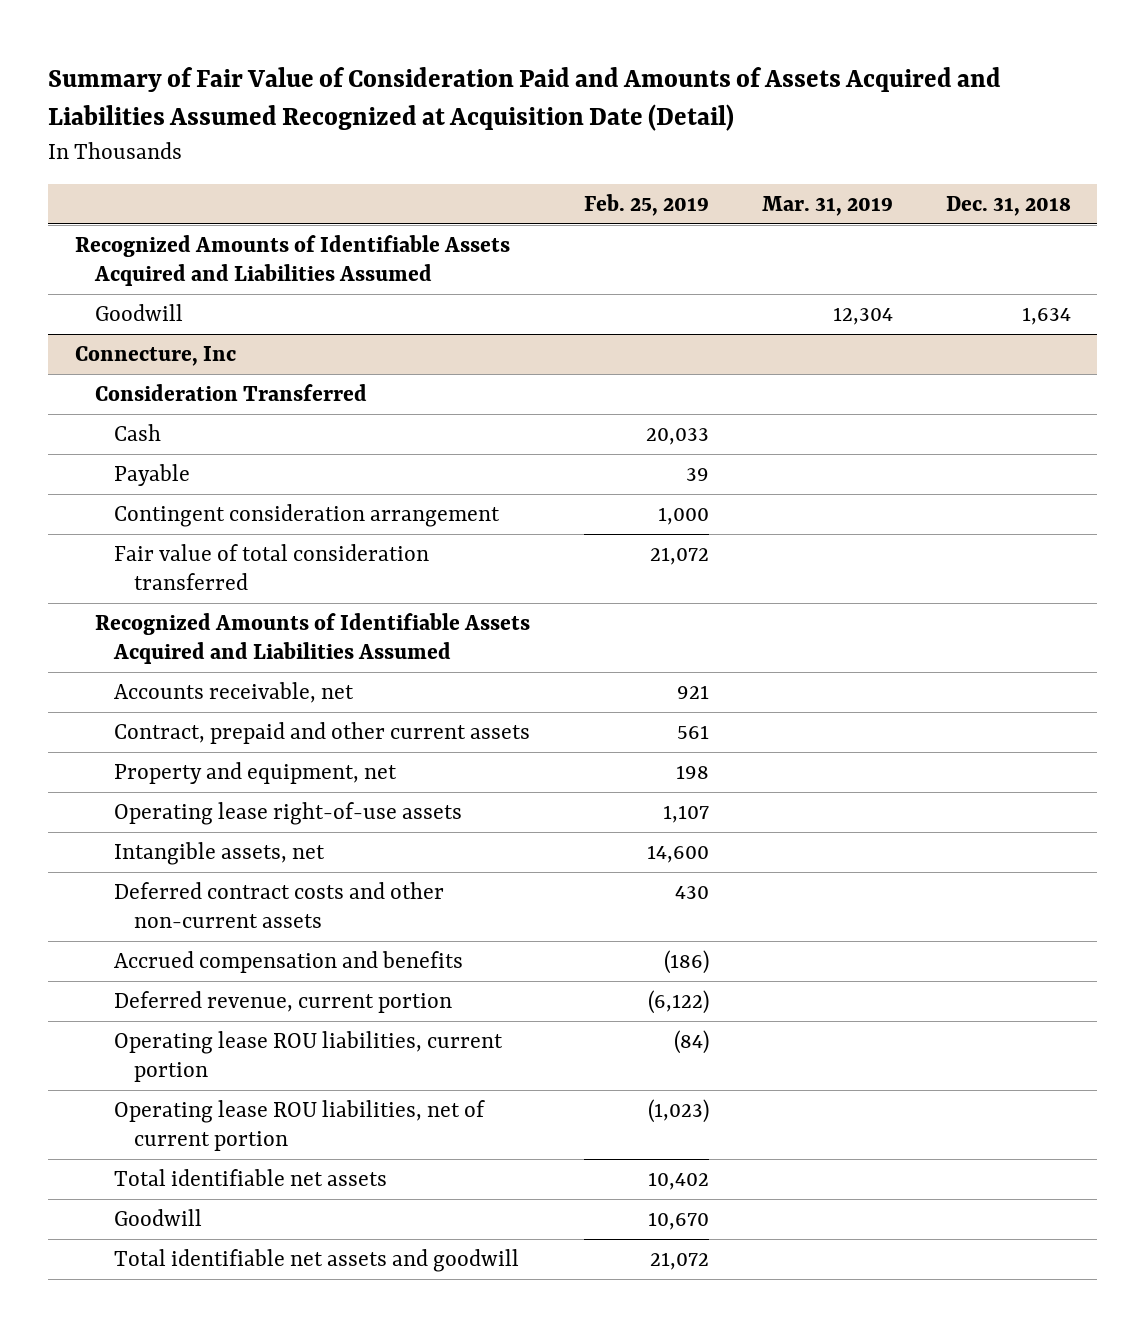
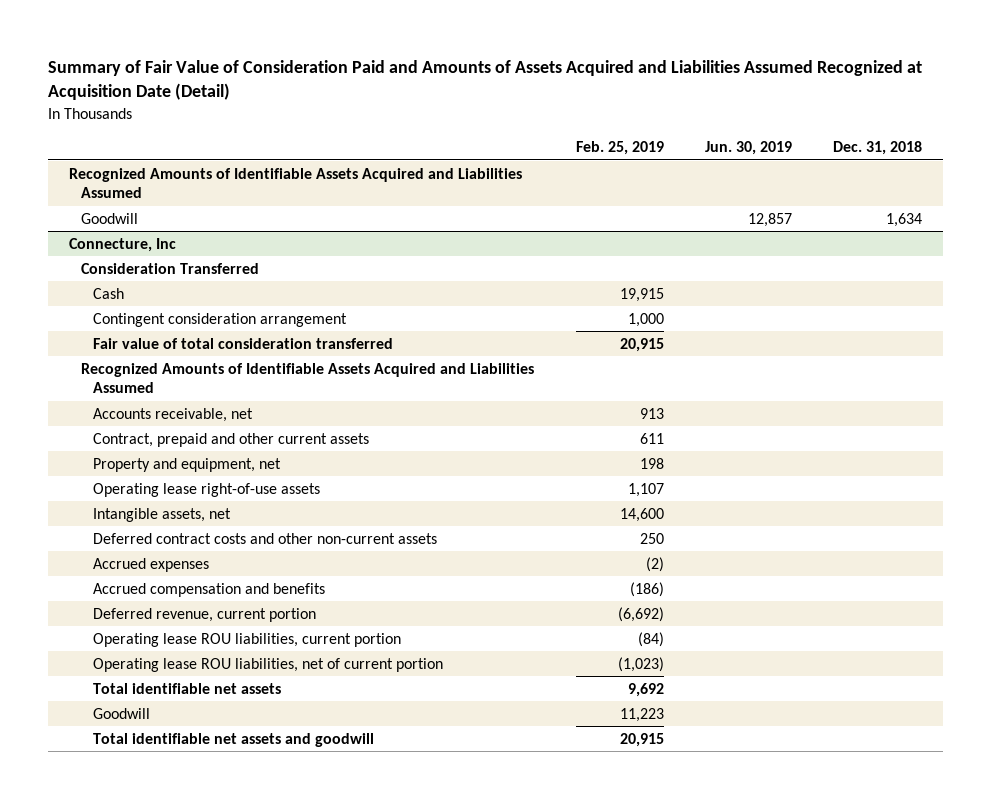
[761,195,893,216] Mar. 31, 2019 -> none
none -> [704,141,792,156] Jun. 30, 2019
[114,464,191,487] Payable -> none
[645,428,709,446] 20,033 -> [619,287,664,302] 19,915
[649,547,709,566] 21,072 -> [619,337,664,352] 20,915
[676,685,709,700] 921 -> [639,407,664,419] 913
[676,725,709,740] 561 -> [639,432,664,444] 611
[674,886,709,900] 430 -> [639,532,664,544] 250
none -> [93,557,210,572] Accrued expenses
[647,990,709,1015] (6,122) -> [617,606,664,622] (6,692)
[647,1172,709,1191] 10,402 -> [627,682,664,697] 9,692
[647,1212,709,1231] 10,670 -> [619,707,664,722] 11,223
[649,1252,709,1271] 21,072 -> [619,732,664,747] 20,915

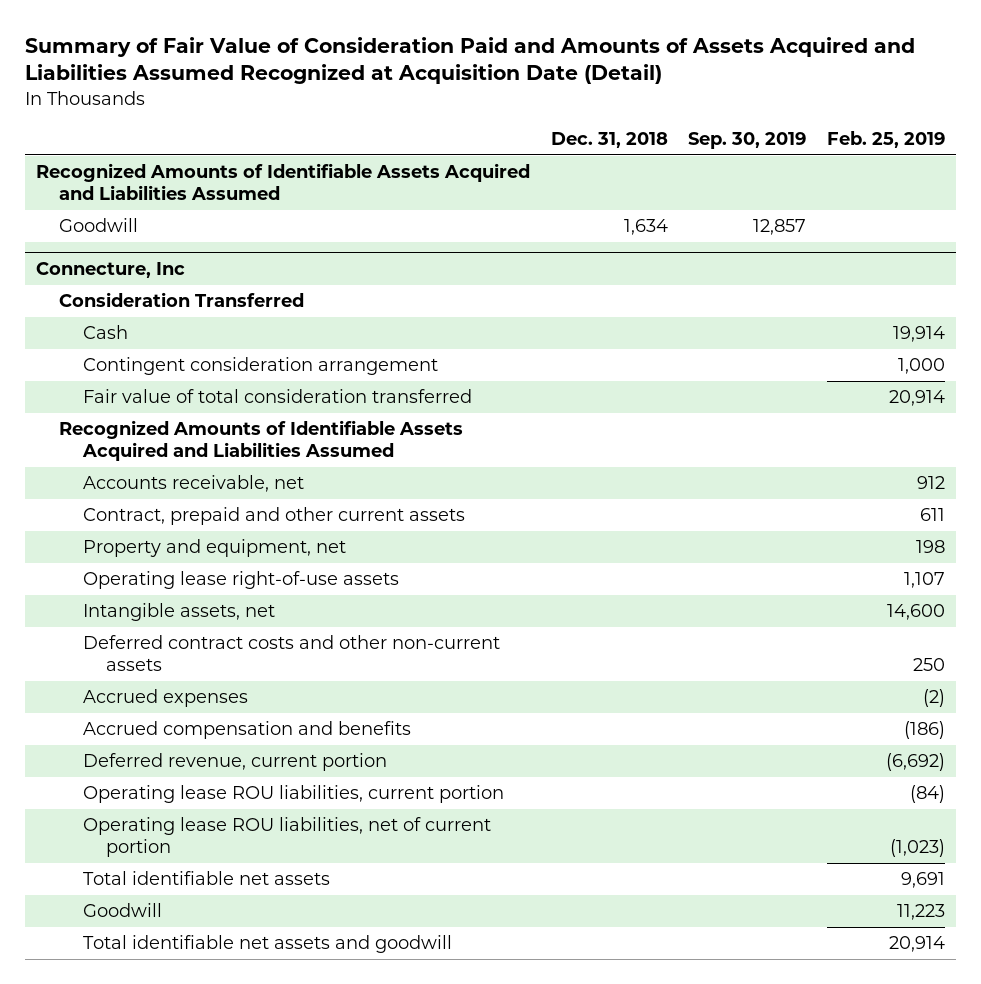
[704,141,792,156] Jun. 30, 2019 -> none
none -> [688,131,807,149] Sep. 30, 2019
[619,287,664,302] 19,915 -> [893,326,946,343] 19,914
[619,337,664,352] 20,915 -> [889,390,946,407] 20,914
[639,407,664,419] 913 -> [917,476,946,490] 912
[627,682,664,697] 9,692 -> [901,872,946,889] 9,691
[619,732,664,747] 20,915 -> [889,936,946,953] 20,914

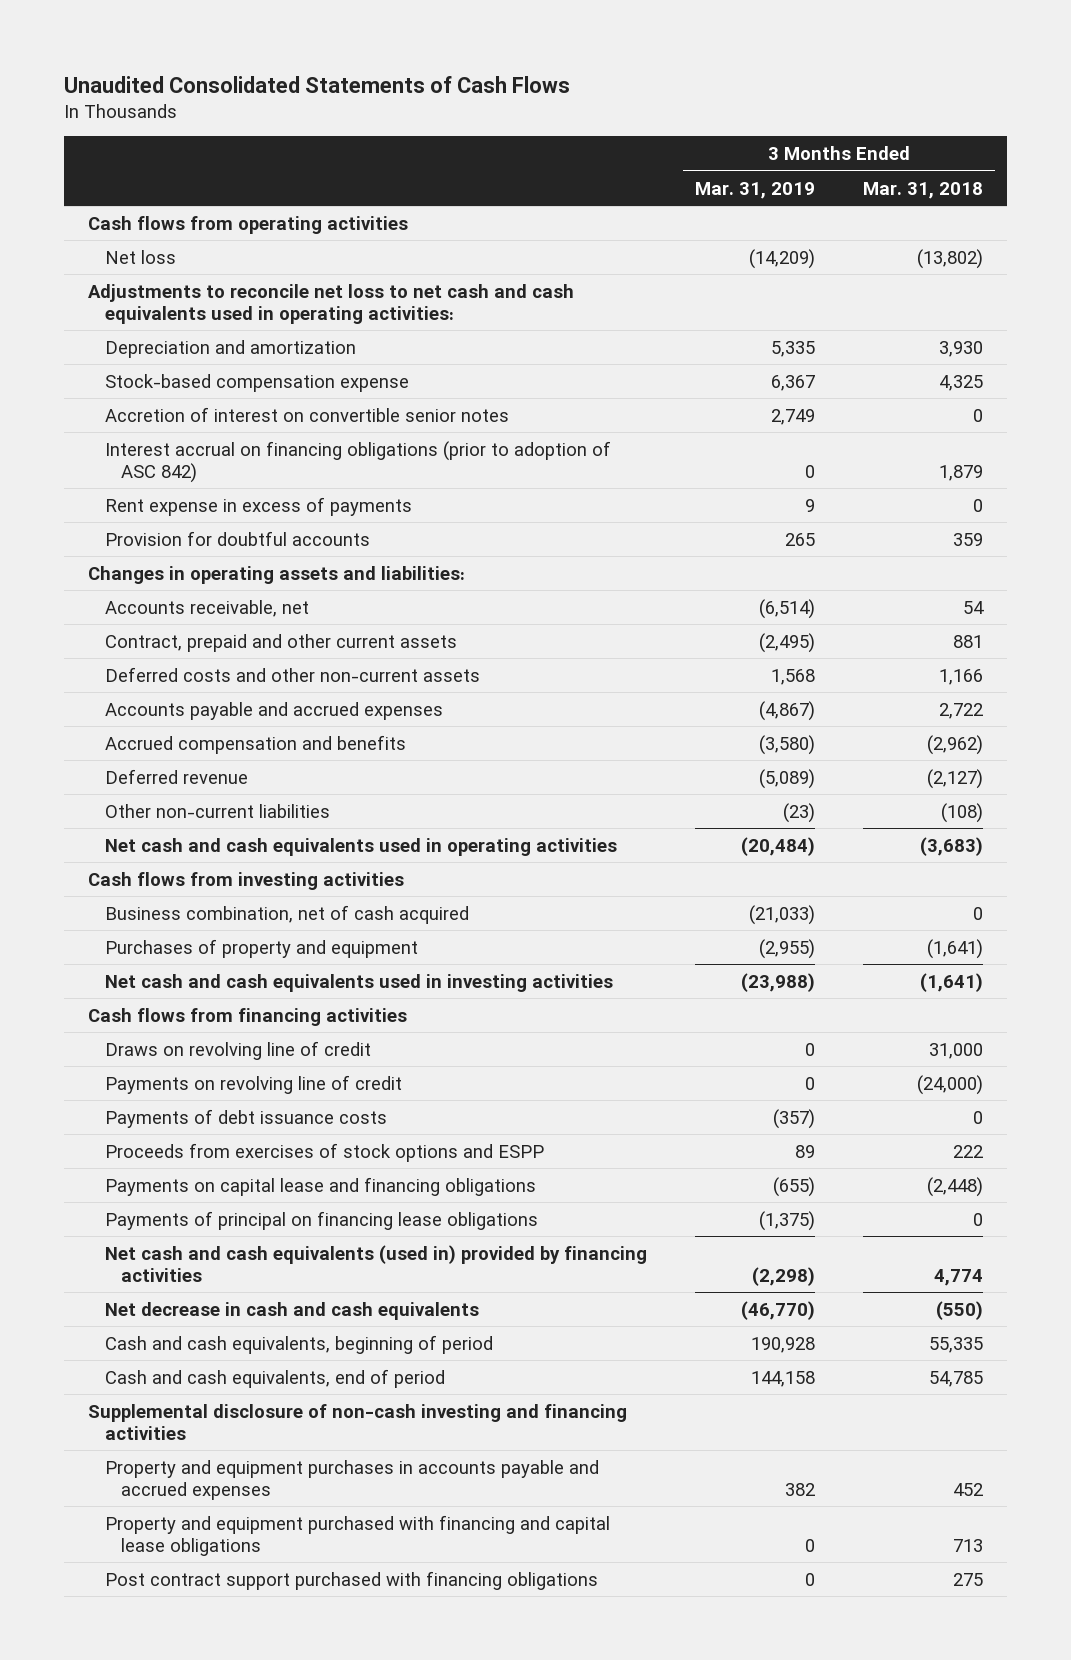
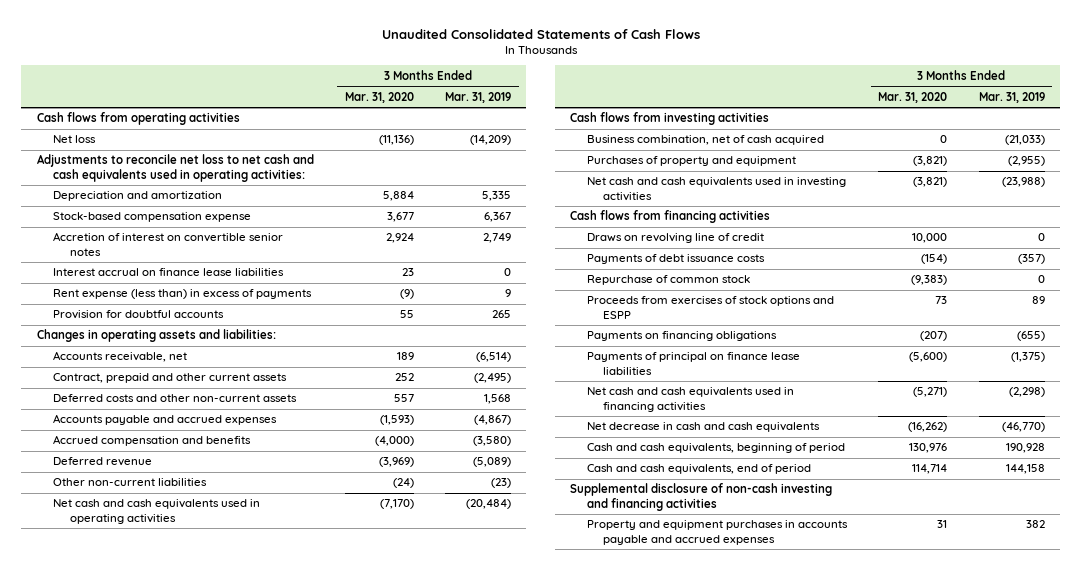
[863,181,984,199] Mar. 31, 2018 -> none
none -> [344,91,414,103] Mar. 31, 2020
[104,440,611,483] Interest accrual on financing obligations (prior to adoption of ASC 842) -> none
none -> [53,268,285,277] Interest accrual on finance lease liabilities
[104,496,412,516] Rent expense in excess of payments -> [53,289,313,300] Rent expense (less than) in excess of payments
[104,1074,402,1094] Payments on revolving line of credit -> none
none -> [586,275,750,286] Repurchase of common stock
[104,1176,536,1196] Payments on capital lease and financing obligations -> [586,331,777,342] Payments on financing obligations
[104,1210,538,1230] Payments of principal on financing lease obligations -> [586,352,800,375] Payments of principal on finance lease liabilities
[104,1244,647,1282] Net cash and cash equivalents (used in) provided by financing activities -> [586,387,794,412] Net cash and cash equivalents used in financing activities
[104,1514,610,1556] Property and equipment purchased with financing and capital lease obligations -> none
[104,1570,598,1590] Post contract support purchased with financing obligations -> none

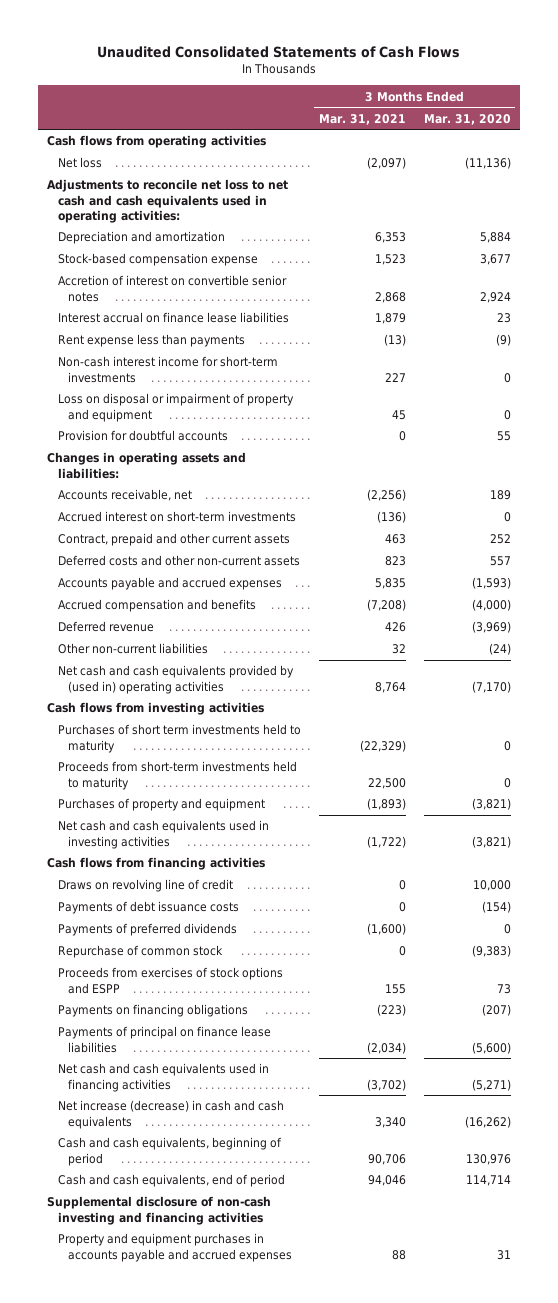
[444,91,511,103] Mar. 31, 2019 -> none
none -> [318,113,406,125] Mar. 31, 2021
[53,289,313,300] Rent expense (less than) in excess of payments -> [57,334,245,348] Rent expense less than payments
none -> [57,356,278,383] Non-cash interest income for short-term investments
none -> [57,393,294,422] Loss on disposal or impairment of property and equipment
none -> [57,511,296,523] Accrued interest on short-term investments
[53,499,261,524] Net cash and cash equivalents used in operating activities -> [57,665,294,694] Net cash and cash equivalents provided by (used in) operating activities
[586,135,824,146] Business combination, net of cash acquired -> none
none -> [57,724,301,753] Purchases of short term investments held to maturity
none -> [57,761,297,790] Proceeds from short-term investments held to maturity
none -> [57,923,237,937] Payments of preferred dividends
[586,422,820,433] Net decrease in cash and cash equivalents -> [57,1100,284,1129] Net increase (decrease) in cash and cash equivalents

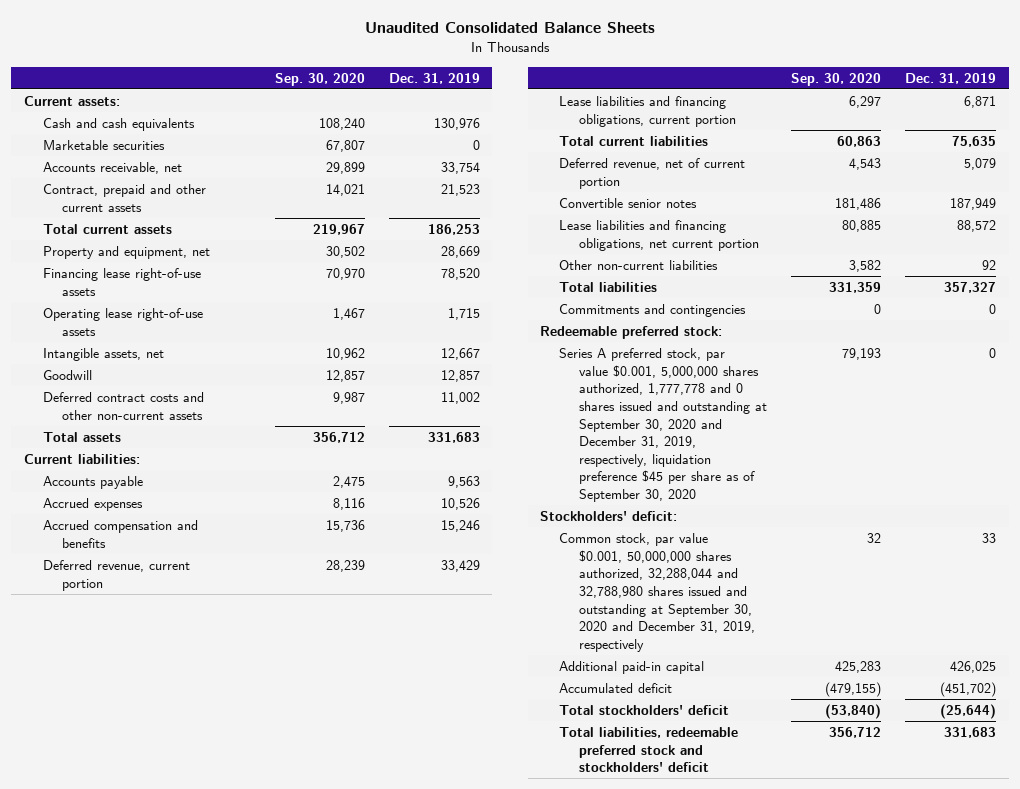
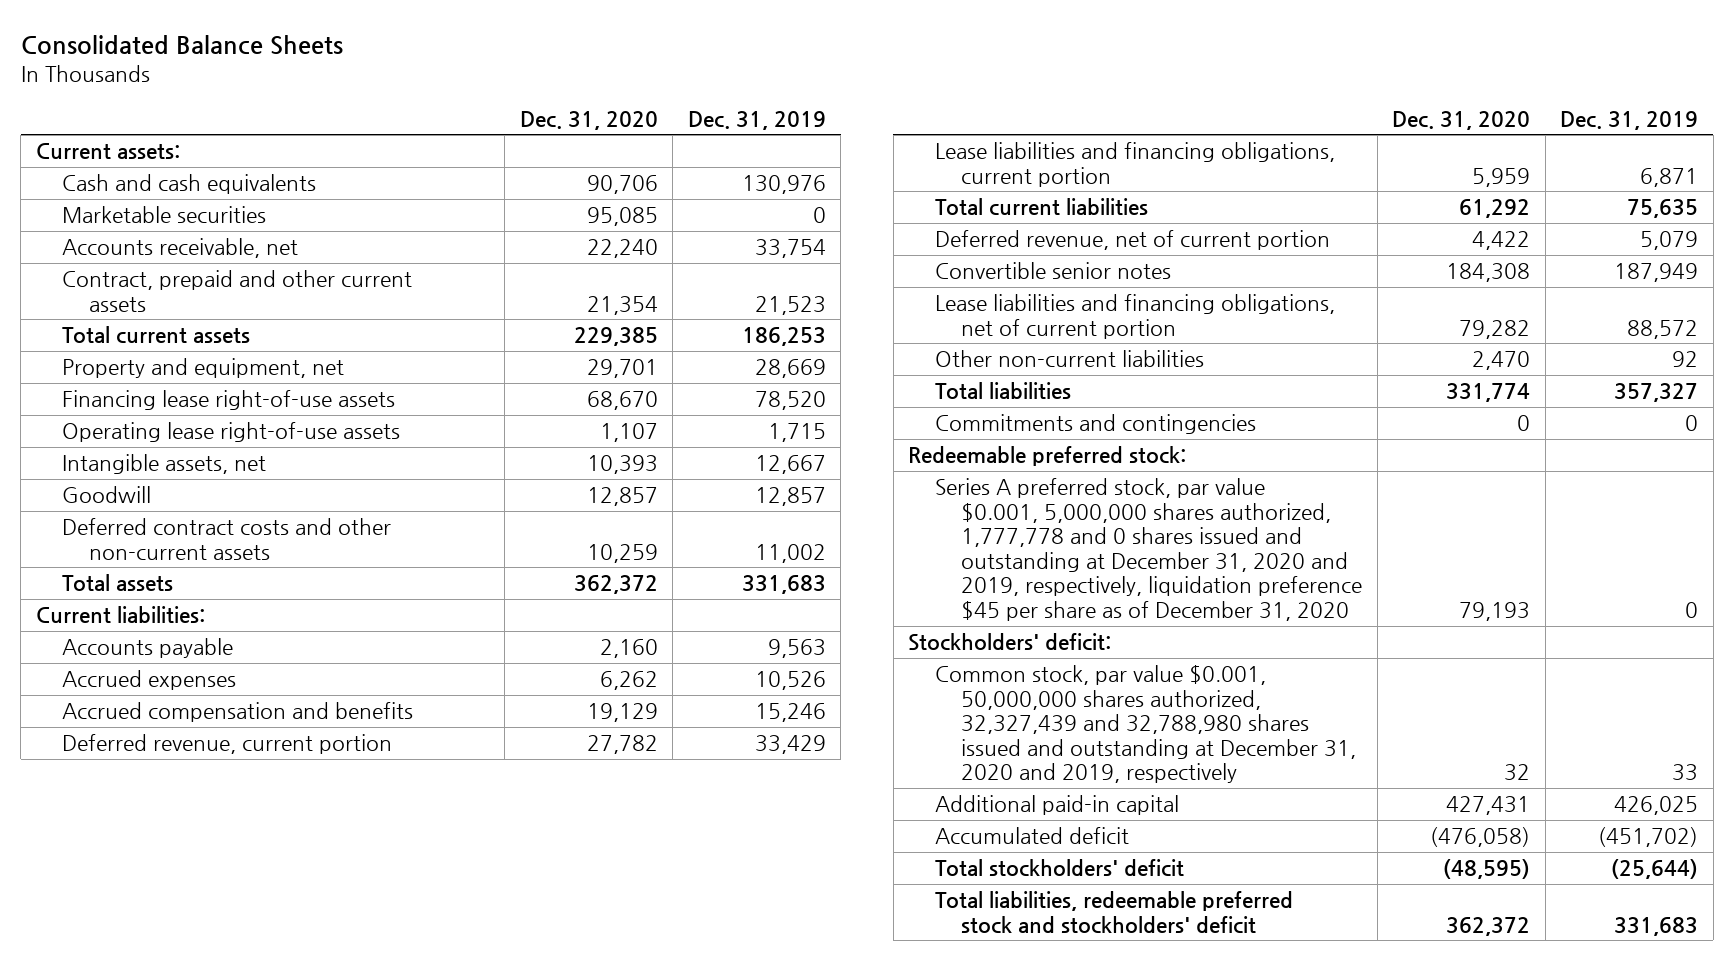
[365,22,656,34] Unaudited Consolidated Balance Sheets -> [20,35,343,56] Consolidated Balance Sheets
[274,72,365,86] Sep. 30, 2020 -> none
none -> [519,110,658,130] Dec. 31, 2020
[559,219,759,251] Lease liabilities and financing obligations, net current portion -> [934,294,1335,339] Lease liabilities and financing obligations, net of current portion
[559,347,767,503] Series A preferred stock, par value $0.001, 5,000,000 shares authorized, 1,777,778 and 0 shares issued and outstanding at September 30, 2020 and December 31, 2019, respectively, liquidation preference $45 per share as of September 30, 2020 -> [934,478,1363,621] Series A preferred stock, par value $0.001, 5,000,000 shares authorized, 1,777,778 and 0 shares issued and outstanding at December 31, 2020 and 2019, respectively, liquidation preference $45 per share as of December 31, 2020
[559,532,755,652] Common stock, par value $0.001, 50,000,000 shares authorized, 32,288,044 and 32,788,980 shares issued and outstanding at September 30, 2020 and December 31, 2019, respectively -> [934,665,1357,784] Common stock, par value $0.001, 50,000,000 shares authorized, 32,327,439 and 32,788,980 shares issued and outstanding at December 31, 2020 and 2019, respectively

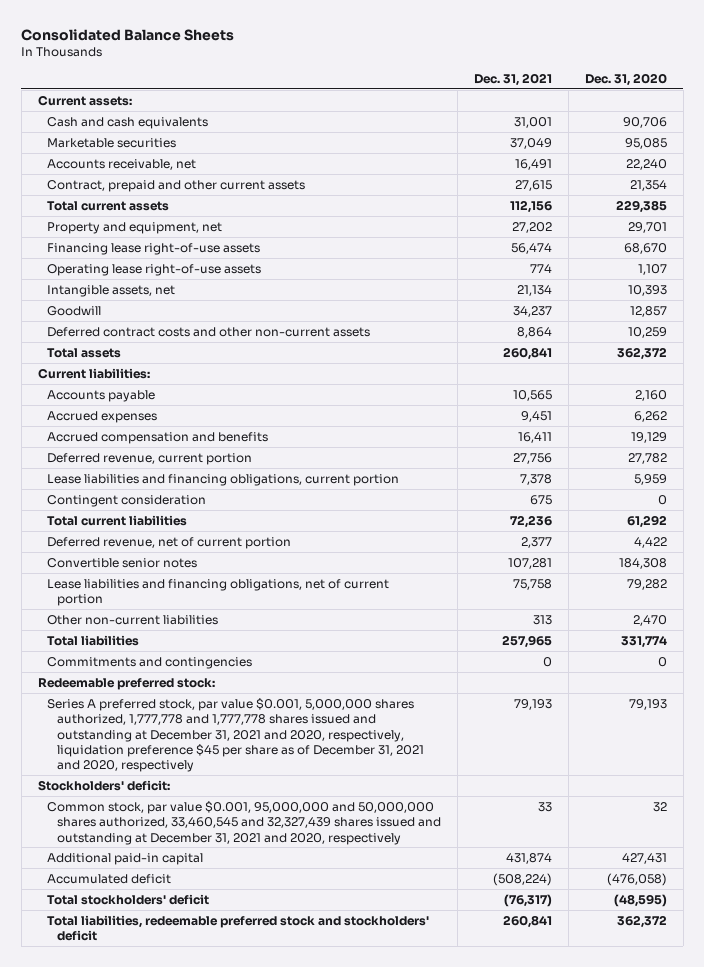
[687,110,826,130] Dec. 31, 2019 -> none
none -> [473,72,552,86] Dec. 31, 2021
none -> [47,494,207,507] Contingent consideration
[934,478,1363,621] Series A preferred stock, par value $0.001, 5,000,000 shares authorized, 1,777,778 and 0 shares issued and outstanding at December 31, 2020 and 2019, respectively, liquidation preference $45 per share as of December 31, 2020 -> [47,697,424,773] Series A preferred stock, par value $0.001, 5,000,000 shares authorized, 1,777,778 and 1,777,778 shares issued and outstanding at December 31, 2021 and 2020, respectively, liquidation preference $45 per share as of December 31, 2021 and 2020, respectively
[934,665,1357,784] Common stock, par value $0.001, 50,000,000 shares authorized, 32,327,439 and 32,788,980 shares issued and outstanding at December 31, 2020 and 2019, respectively -> [47,800,441,845] Common stock, par value $0.001, 95,000,000 and 50,000,000 shares authorized, 33,460,545 and 32,327,439 shares issued and outstanding at December 31, 2021 and 2020, respectively

